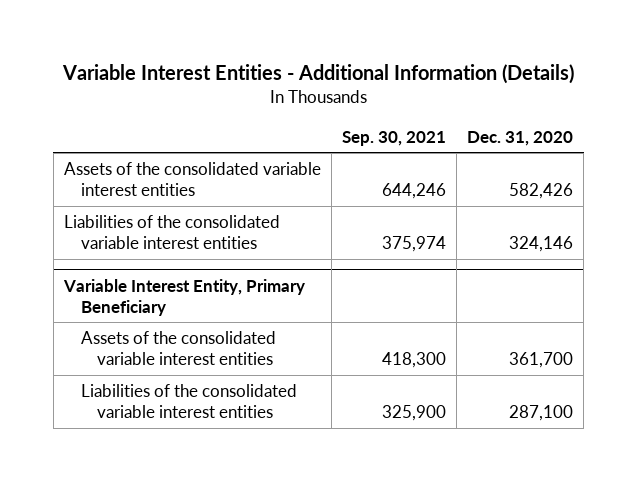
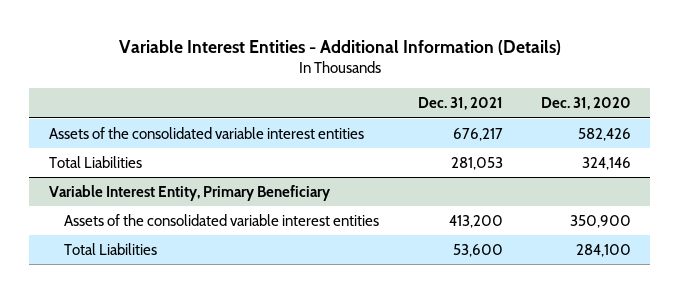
[342,130,447,146] Sep. 30, 2021 -> none
none -> [417,97,503,111] Dec. 31, 2021
[63,215,280,250] Liabilities of the consolidated variable interest entities -> [48,156,142,169] Total Liabilities
[80,384,297,419] Liabilities of the consolidated variable interest entities -> none
[509,352,574,369] 361,700 -> [570,215,632,229] 350,900
none -> [64,243,158,256] Total Liabilities

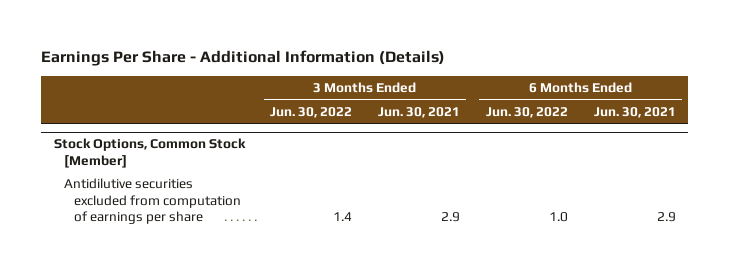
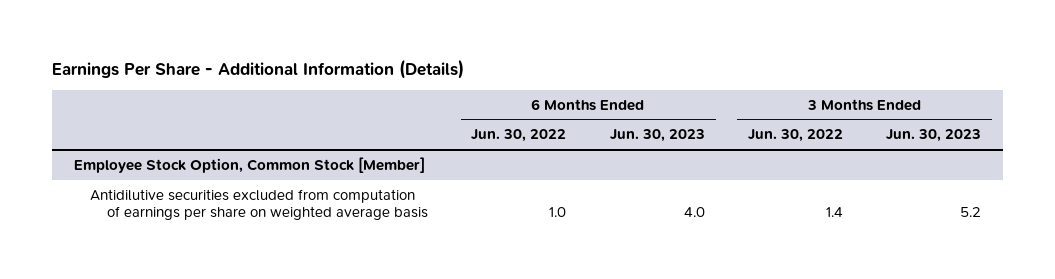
[378,106,461,118] Jun. 30, 2021 -> none
[593,106,676,118] Jun. 30, 2021 -> none
none -> [609,129,705,143] Jun. 30, 2023
none -> [886,129,982,143] Jun. 30, 2023
[53,138,246,168] Stock Options, Common Stock [Member] -> [73,156,425,173] Employee Stock Option, Common Stock [Member]
[63,178,242,224] Antidilutive securities excluded from computation of earnings per share -> [90,188,429,221] Antidilutive securities excluded from computation of earnings per share on weighted average basis

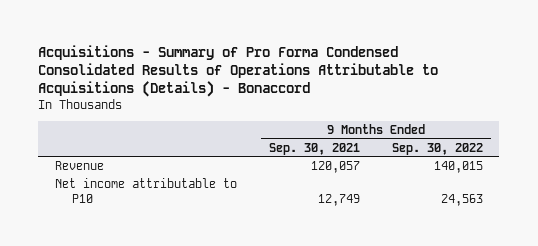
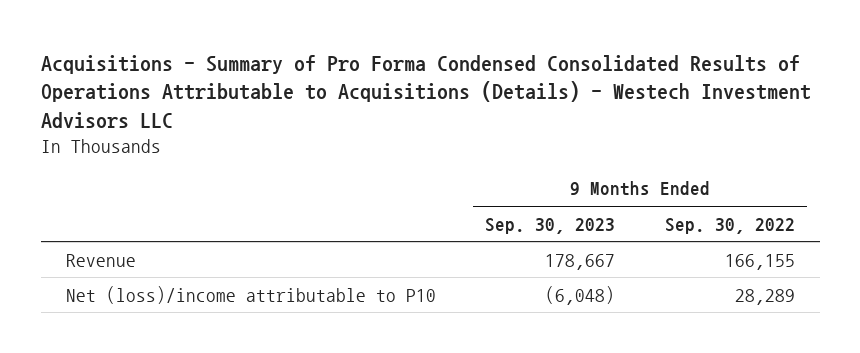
[38,44,439,98] Acquisitions - Summary of Pro Forma Condensed Consolidated Results of Operations Attributable to Acquisitions (Details) - Bonaccord -> [40,54,811,129] Acquisitions - Summary of Pro Forma Condensed Consolidated Results of Operations Attributable to Acquisitions (Details) - Westech Investment Advisors LLC
[268,142,360,155] Sep. 30, 2021 -> none
none -> [485,217,616,234] Sep. 30, 2023
[433,160,483,173] 140,015 -> [724,253,795,270] 166,155
[54,177,237,203] Net income attributable to P10 -> [65,285,436,304] Net (loss)/income attributable to P10
[440,193,483,206] 24,563 -> [734,288,795,305] 28,289

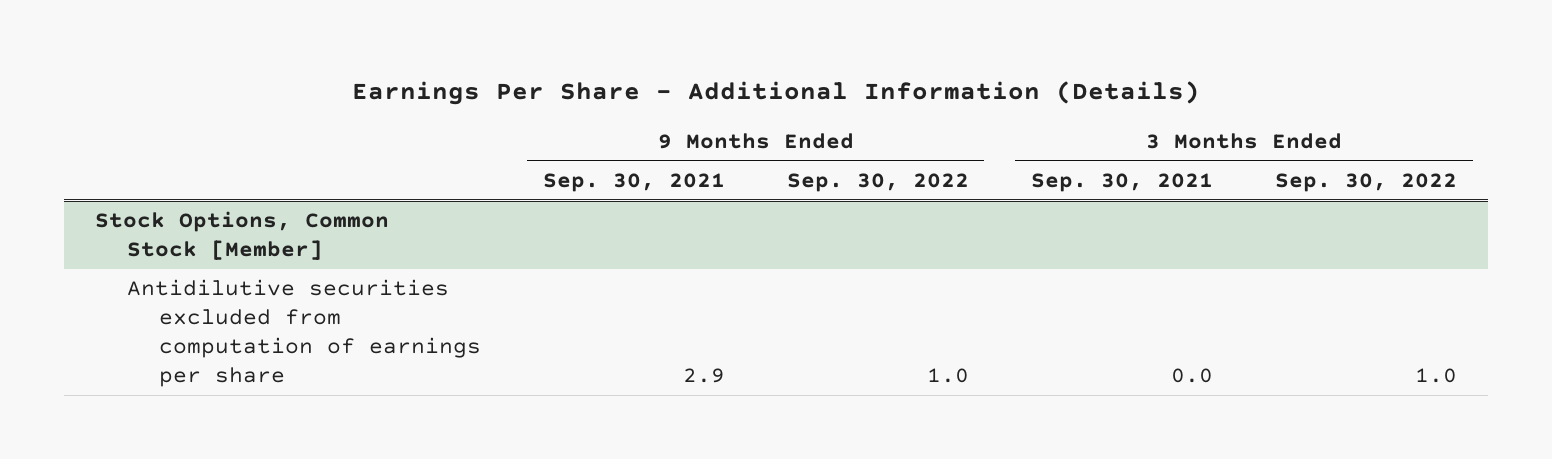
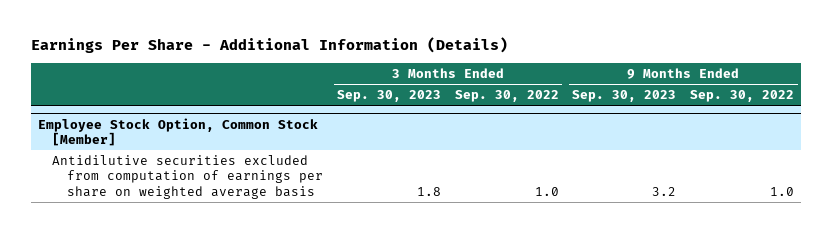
[542,173,725,193] Sep. 30, 2021 -> none
[1030,173,1213,193] Sep. 30, 2021 -> none
none -> [336,89,441,102] Sep. 30, 2023
none -> [572,89,677,102] Sep. 30, 2023
[94,211,389,261] Stock Options, Common Stock [Member] -> [37,117,318,146] Employee Stock Option, Common Stock [Member]
[126,279,481,388] Antidilutive securities excluded from computation of earnings per share -> [52,154,324,199] Antidilutive securities excluded from computation of earnings per share on weighted average basis

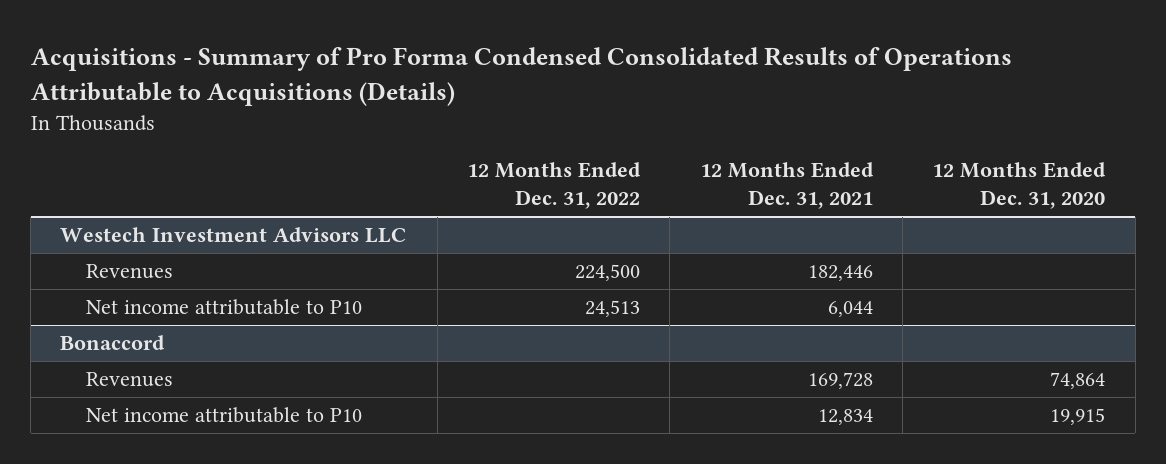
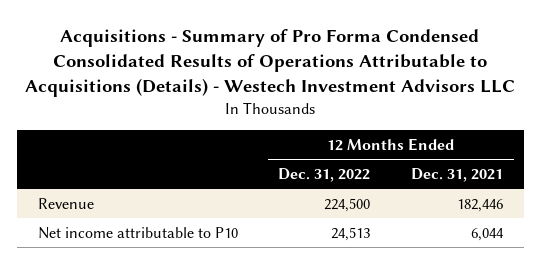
[30,47,1012,106] Acquisitions - Summary of Pro Forma Condensed Consolidated Results of Operations Attributable to Acquisitions (Details) -> [25,29,516,98] Acquisitions - Summary of Pro Forma Condensed Consolidated Results of Operations Attributable to Acquisitions (Details) - Westech Investment Advisors LLC
[932,162,1107,210] 12 Months Ended Dec. 31, 2020 -> none
[60,227,408,244] Westech Investment Advisors LLC -> none
[86,264,174,280] Revenues -> [37,197,94,209] Revenue
[60,335,166,351] Bonaccord -> none
[86,372,174,388] Revenues -> none
[86,407,363,424] Net income attributable to P10 -> none

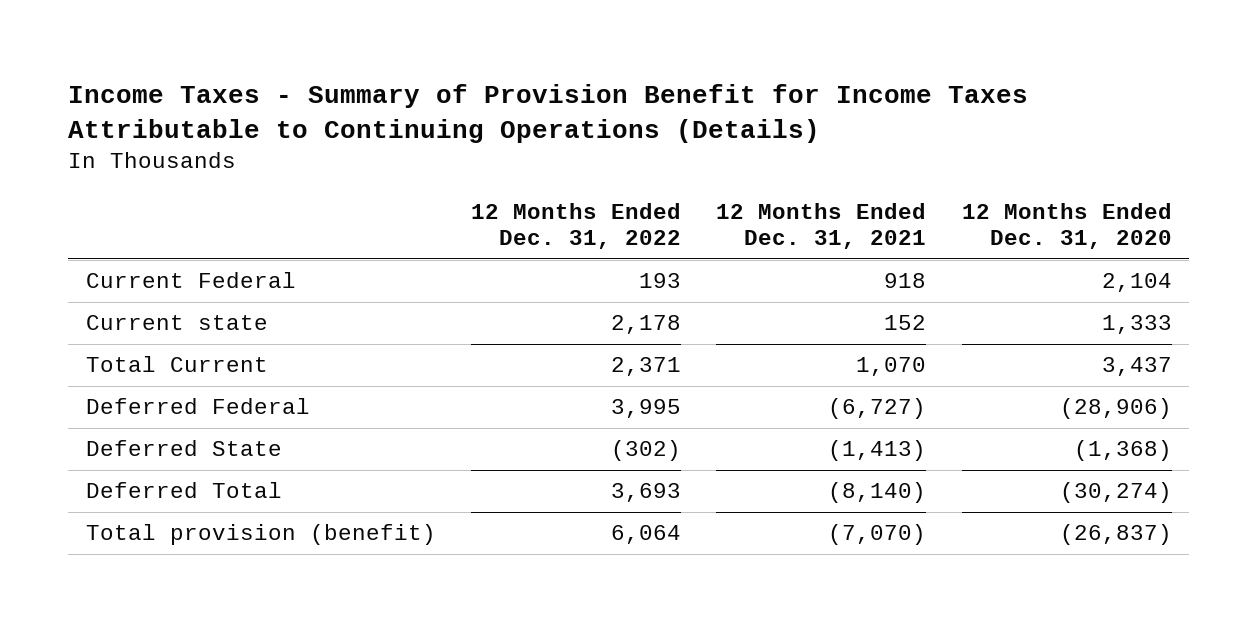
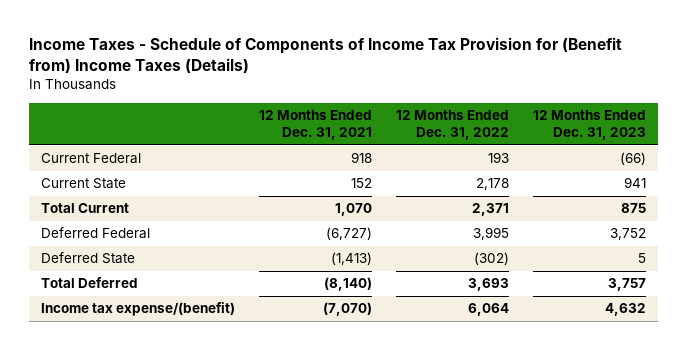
[68,84,1029,144] Income Taxes - Summary of Provision Benefit for Income Taxes Attributable to Continuing Operations (Details) -> [29,37,623,75] Income Taxes - Schedule of Components of Income Tax Provision for (Benefit from) Income Taxes (Details)
[961,203,1172,250] 12 Months Ended Dec. 31, 2020 -> none
none -> [533,110,647,141] 12 Months Ended Dec. 31, 2023
[85,315,268,331] Current state -> [41,178,127,190] Current State
[85,482,282,499] Deferred Total -> [41,277,139,289] Total Deferred
[85,524,436,546] Total provision (benefit) -> [41,302,236,317] Income tax expense/(benefit)

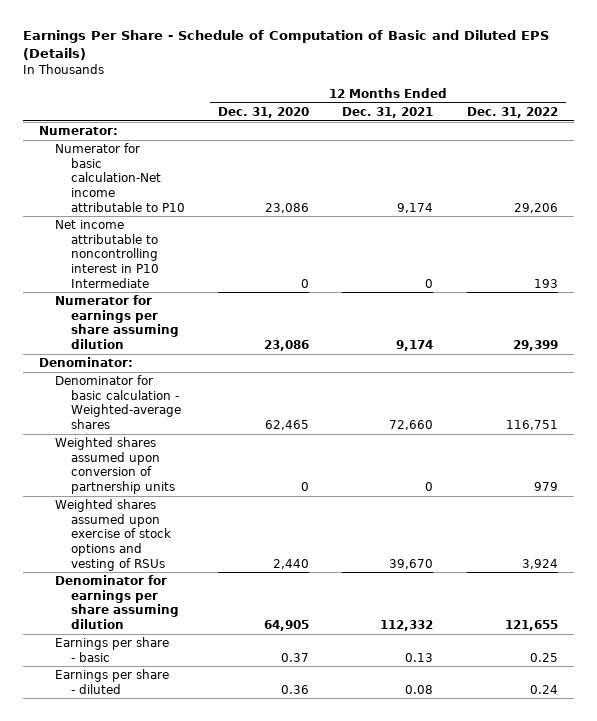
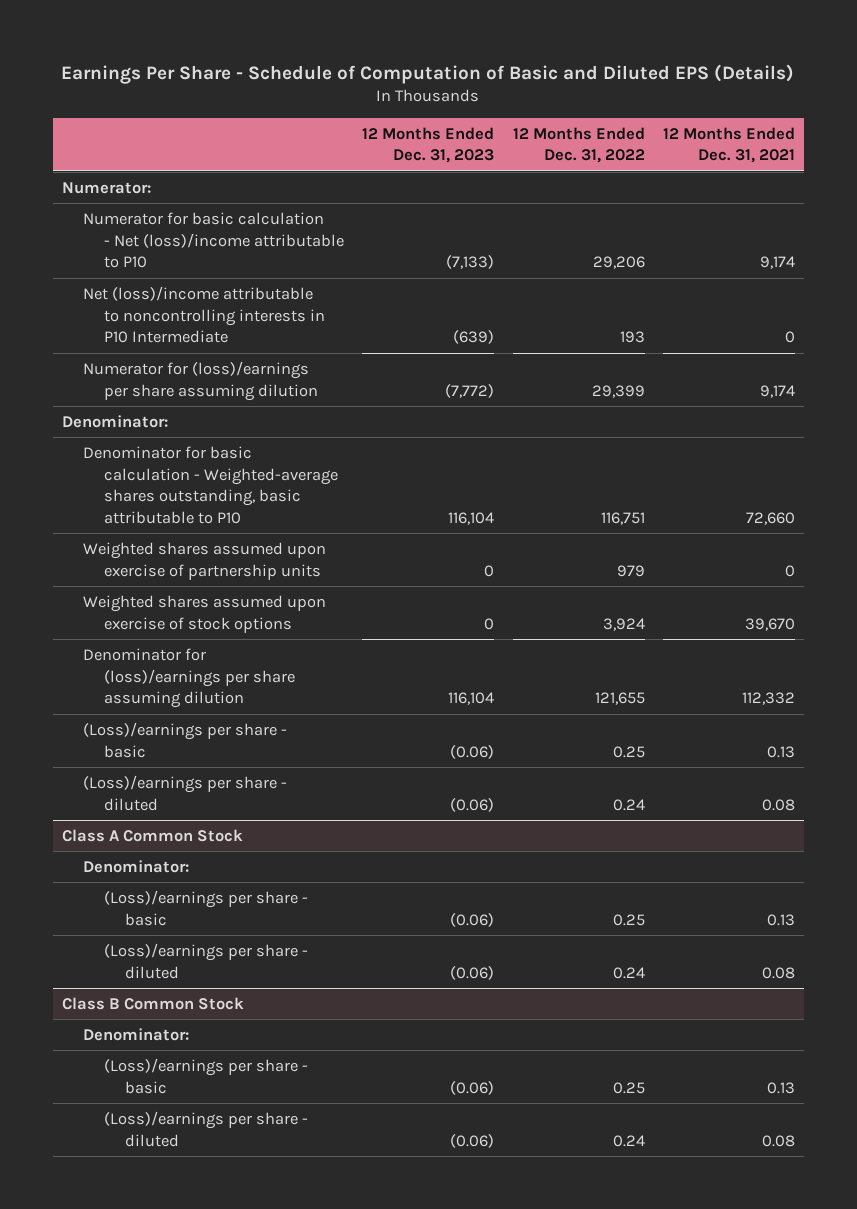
[217,106,309,118] Dec. 31, 2020 -> none
none -> [362,126,495,164] 12 Months Ended Dec. 31, 2023
[54,143,185,212] Numerator for basic calculation-Net income attributable to P10 -> [82,211,344,269] Numerator for basic calculation - Net (loss)/income attributable to P10
[54,220,159,288] Net income attributable to noncontrolling interest in P10 Intermediate -> [82,285,325,344] Net (loss)/income attributable to noncontrolling interests in P10 Intermediate
[54,295,179,349] Numerator for earnings per share assuming dilution -> [82,360,318,401] Numerator for (loss)/earnings per share assuming dilution
[54,375,181,429] Denominator for basic calculation - Weighted-average shares -> [82,445,338,524] Denominator for basic calculation - Weighted-average shares outstanding, basic attributable to P10
[54,437,175,494] Weighted shares assumed upon conversion of partnership units -> [82,541,326,580] Weighted shares assumed upon exercise of partnership units
[54,499,171,571] Weighted shares assumed upon exercise of stock options and vesting of RSUs -> [82,594,326,633] Weighted shares assumed upon exercise of stock options
[54,575,179,629] Denominator for earnings per share assuming dilution -> [82,647,295,709] Denominator for (loss)/earnings per share assuming dilution
[54,637,169,662] Earnings per share - basic -> [82,721,287,758] (Loss)/earnings per share - basic
[54,669,169,694] Earnings per share - diluted -> [82,774,287,811] (Loss)/earnings per share - diluted
none -> [61,828,243,842] Class A Common Stock
none -> [82,859,189,873] Denominator:
none -> [103,889,308,926] (Loss)/earnings per share - basic
none -> [103,942,308,979] (Loss)/earnings per share - diluted
none -> [61,996,244,1010] Class B Common Stock
none -> [82,1027,189,1041] Denominator:
none -> [103,1057,308,1094] (Loss)/earnings per share - basic
none -> [103,1110,308,1147] (Loss)/earnings per share - diluted

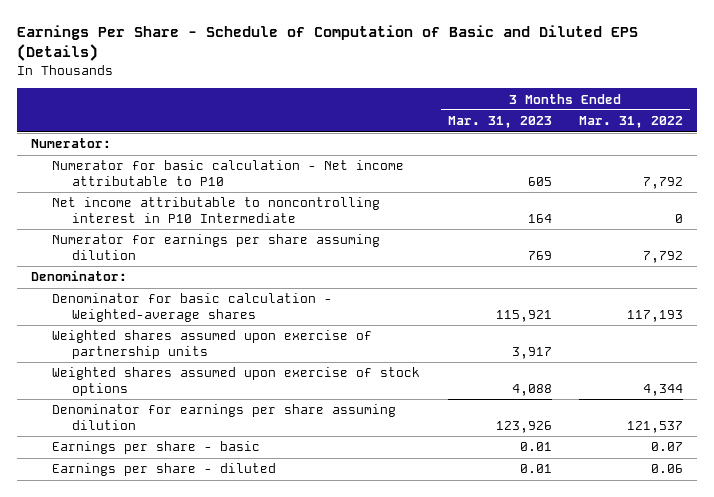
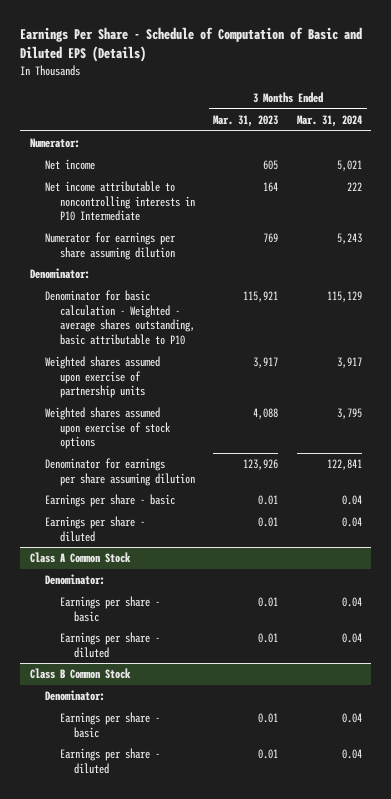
[579,116,684,129] Mar. 31, 2022 -> none
none -> [296,115,362,128] Mar. 31, 2024
[51,160,404,186] Numerator for basic calculation - Net income attributable to P10 -> [44,159,95,171] Net income
[51,197,380,223] Net income attributable to noncontrolling interest in P10 Intermediate -> [44,181,195,222] Net income attributable to noncontrolling interests in P10 Intermediate
[51,293,332,322] Denominator for basic calculation - Weighted-average shares -> [44,290,195,345] Denominator for basic calculation - Weighted - average shares outstanding, basic attributable to P10
none -> [29,552,131,564] Class A Common Stock
none -> [44,574,105,586] Denominator:
none -> [59,596,160,622] Earnings per share - basic
none -> [59,632,160,658] Earnings per share - diluted
none -> [29,668,131,680] Class B Common Stock
none -> [44,690,105,702] Denominator:
none -> [59,712,160,738] Earnings per share - basic
none -> [59,748,160,774] Earnings per share - diluted

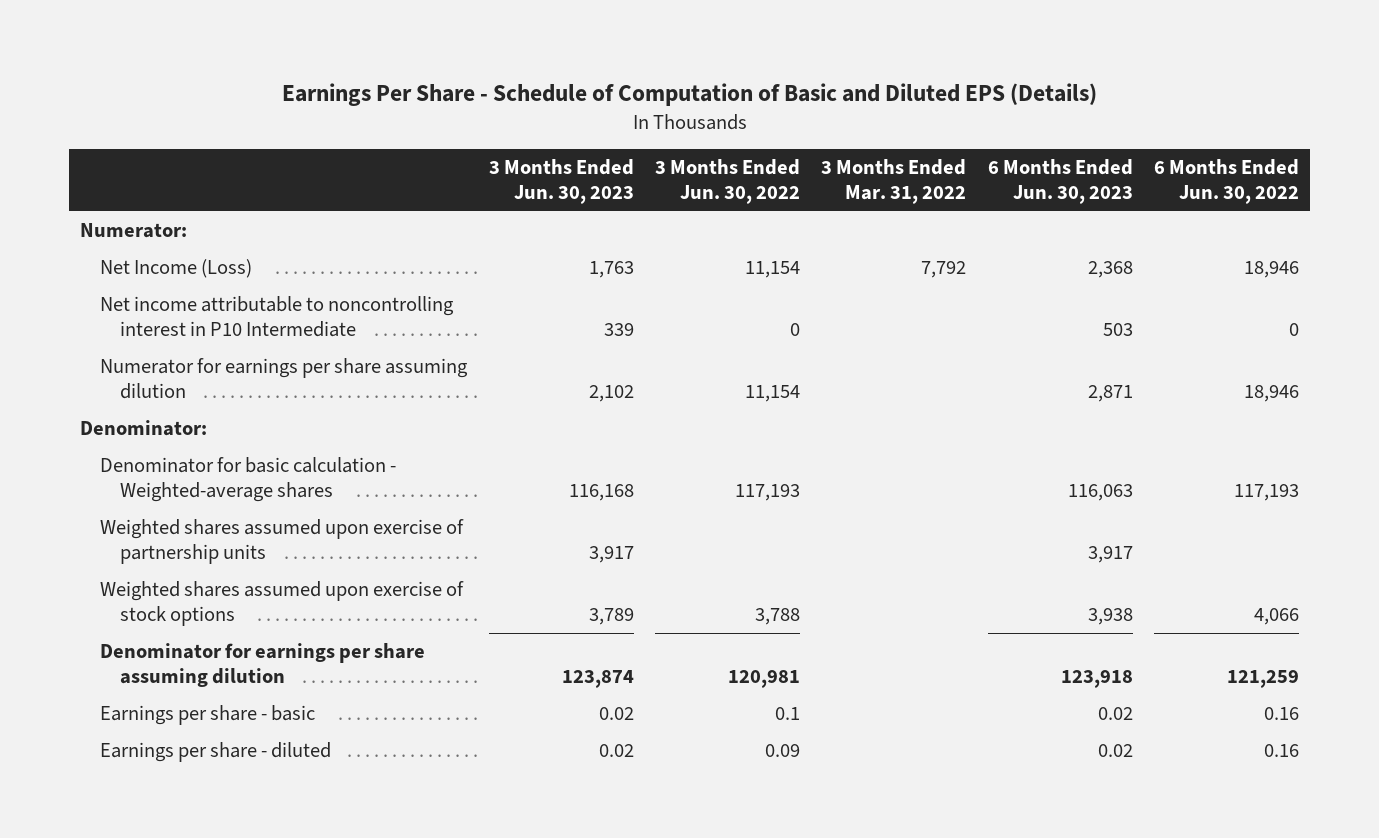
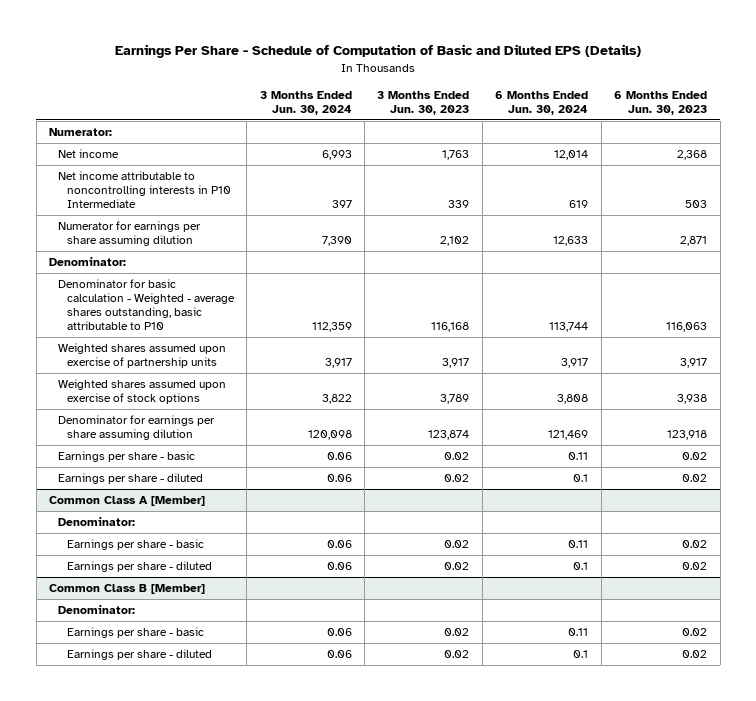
[654,159,800,205] 3 Months Ended Jun. 30, 2022 -> none
[821,159,967,205] 3 Months Ended Mar. 31, 2022 -> none
[1154,159,1300,205] 6 Months Ended Jun. 30, 2022 -> none
none -> [259,90,352,115] 3 Months Ended Jun. 30, 2024
none -> [495,90,589,115] 6 Months Ended Jun. 30, 2024
[100,259,253,279] Net Income (Loss) -> [58,149,120,159] Net income
[100,296,455,338] Net income attributable to noncontrolling interest in P10 Intermediate -> [58,171,231,209] Net income attributable to noncontrolling interests in P10 Intermediate
[100,457,397,503] Denominator for basic calculation - Weighted-average shares -> [58,279,235,331] Denominator for basic calculation - Weighted - average shares outstanding, basic attributable to P10
none -> [49,496,206,507] Common Class A [Member]
none -> [58,517,136,527] Denominator:
none -> [66,539,204,551] Earnings per share - basic
none -> [66,561,212,573] Earnings per share - diluted
none -> [49,584,206,595] Common Class B [Member]
none -> [58,605,136,615] Denominator:
none -> [66,627,204,639] Earnings per share - basic
none -> [66,649,212,661] Earnings per share - diluted

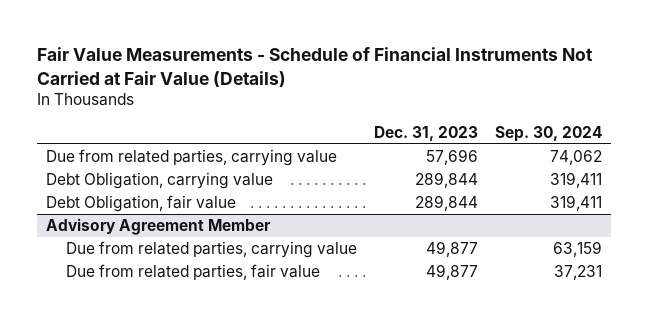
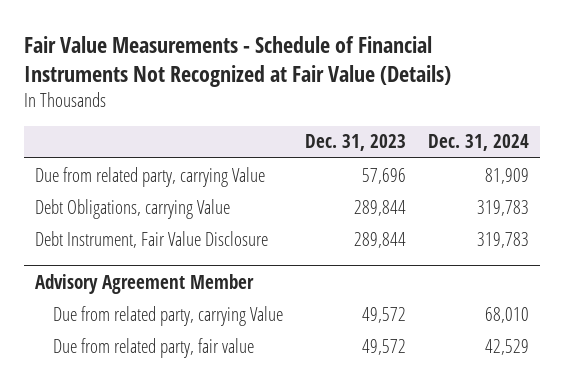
[37,47,594,87] Fair Value Measurements - Schedule of Financial Instruments Not Carried at Fair Value (Details) -> [24,36,452,87] Fair Value Measurements - Schedule of Financial Instruments Not Recognized at Fair Value (Details)
[495,125,603,142] Sep. 30, 2024 -> none
none -> [428,134,530,152] Dec. 31, 2024
[45,149,337,167] Due from related parties, carrying value -> [35,166,266,187] Due from related party, carrying Value
[45,172,273,190] Debt Obligation, carrying value -> [35,198,231,219] Debt Obligations, carrying Value
[45,195,236,213] Debt Obligation, fair value -> [35,230,269,248] Debt Instrument, Fair Value Disclosure
[66,241,358,259] Due from related parties, carrying value -> [52,305,283,326] Due from related party, carrying Value
[426,241,479,258] 49,877 -> [361,306,406,323] 49,572
[66,264,321,281] Due from related parties, fair value -> [52,337,254,358] Due from related party, fair value
[426,264,479,281] 49,877 -> [361,338,406,355] 49,572

